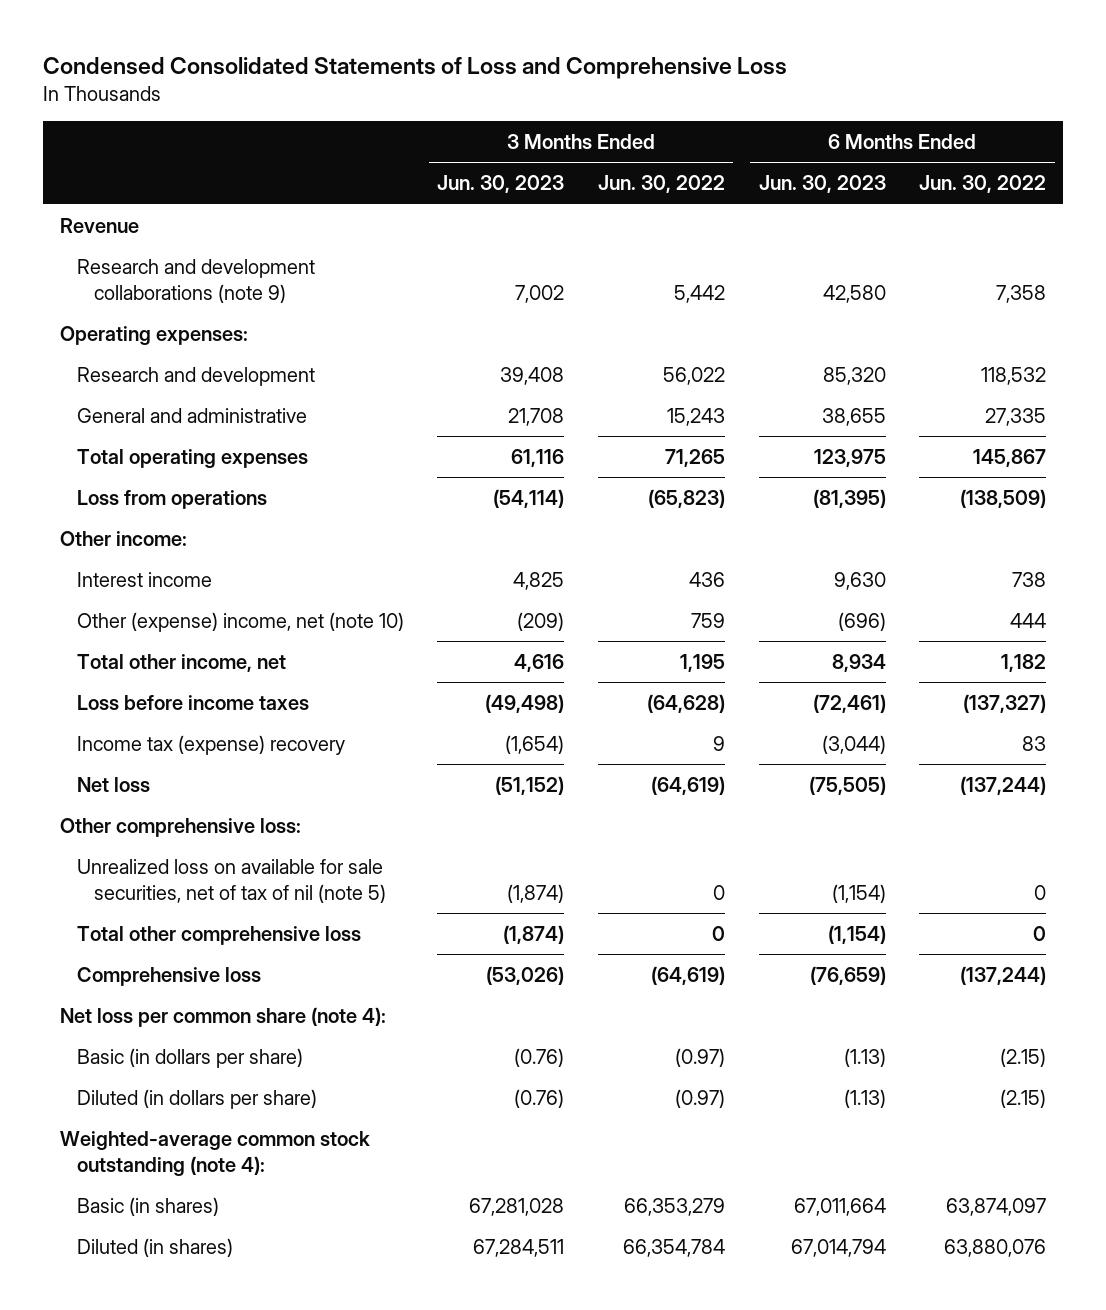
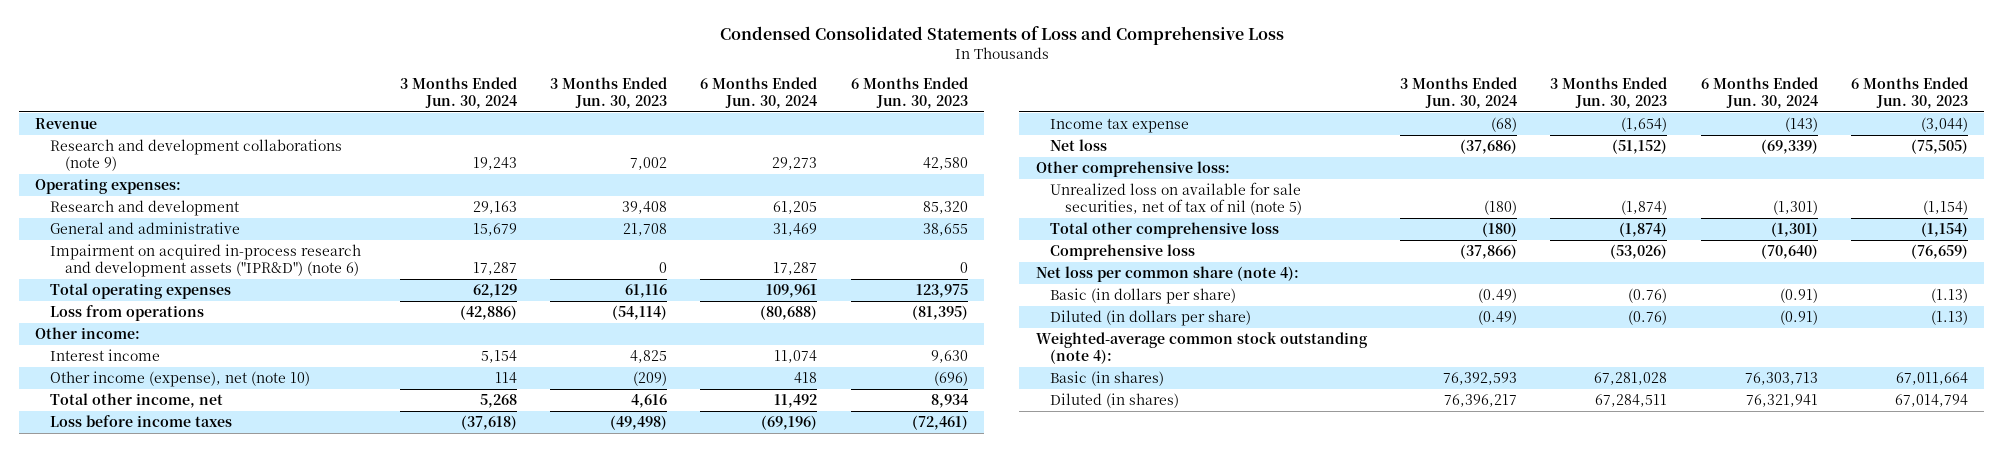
[598,175,726,194] Jun. 30, 2022 -> none
[919,175,1047,194] Jun. 30, 2022 -> none
none -> [399,76,517,109] 3 Months Ended Jun. 30, 2024
none -> [700,76,818,109] 6 Months Ended Jun. 30, 2024
none -> [50,244,362,278] Impairment on acquired in-process research and development assets ("IPR&D") (note 6)
[76,611,404,632] Other (expense) income, net (note 10) -> [50,371,311,388] Other income (expense), net (note 10)
[76,734,345,755] Income tax (expense) recovery -> [1050,118,1190,134] Income tax expense

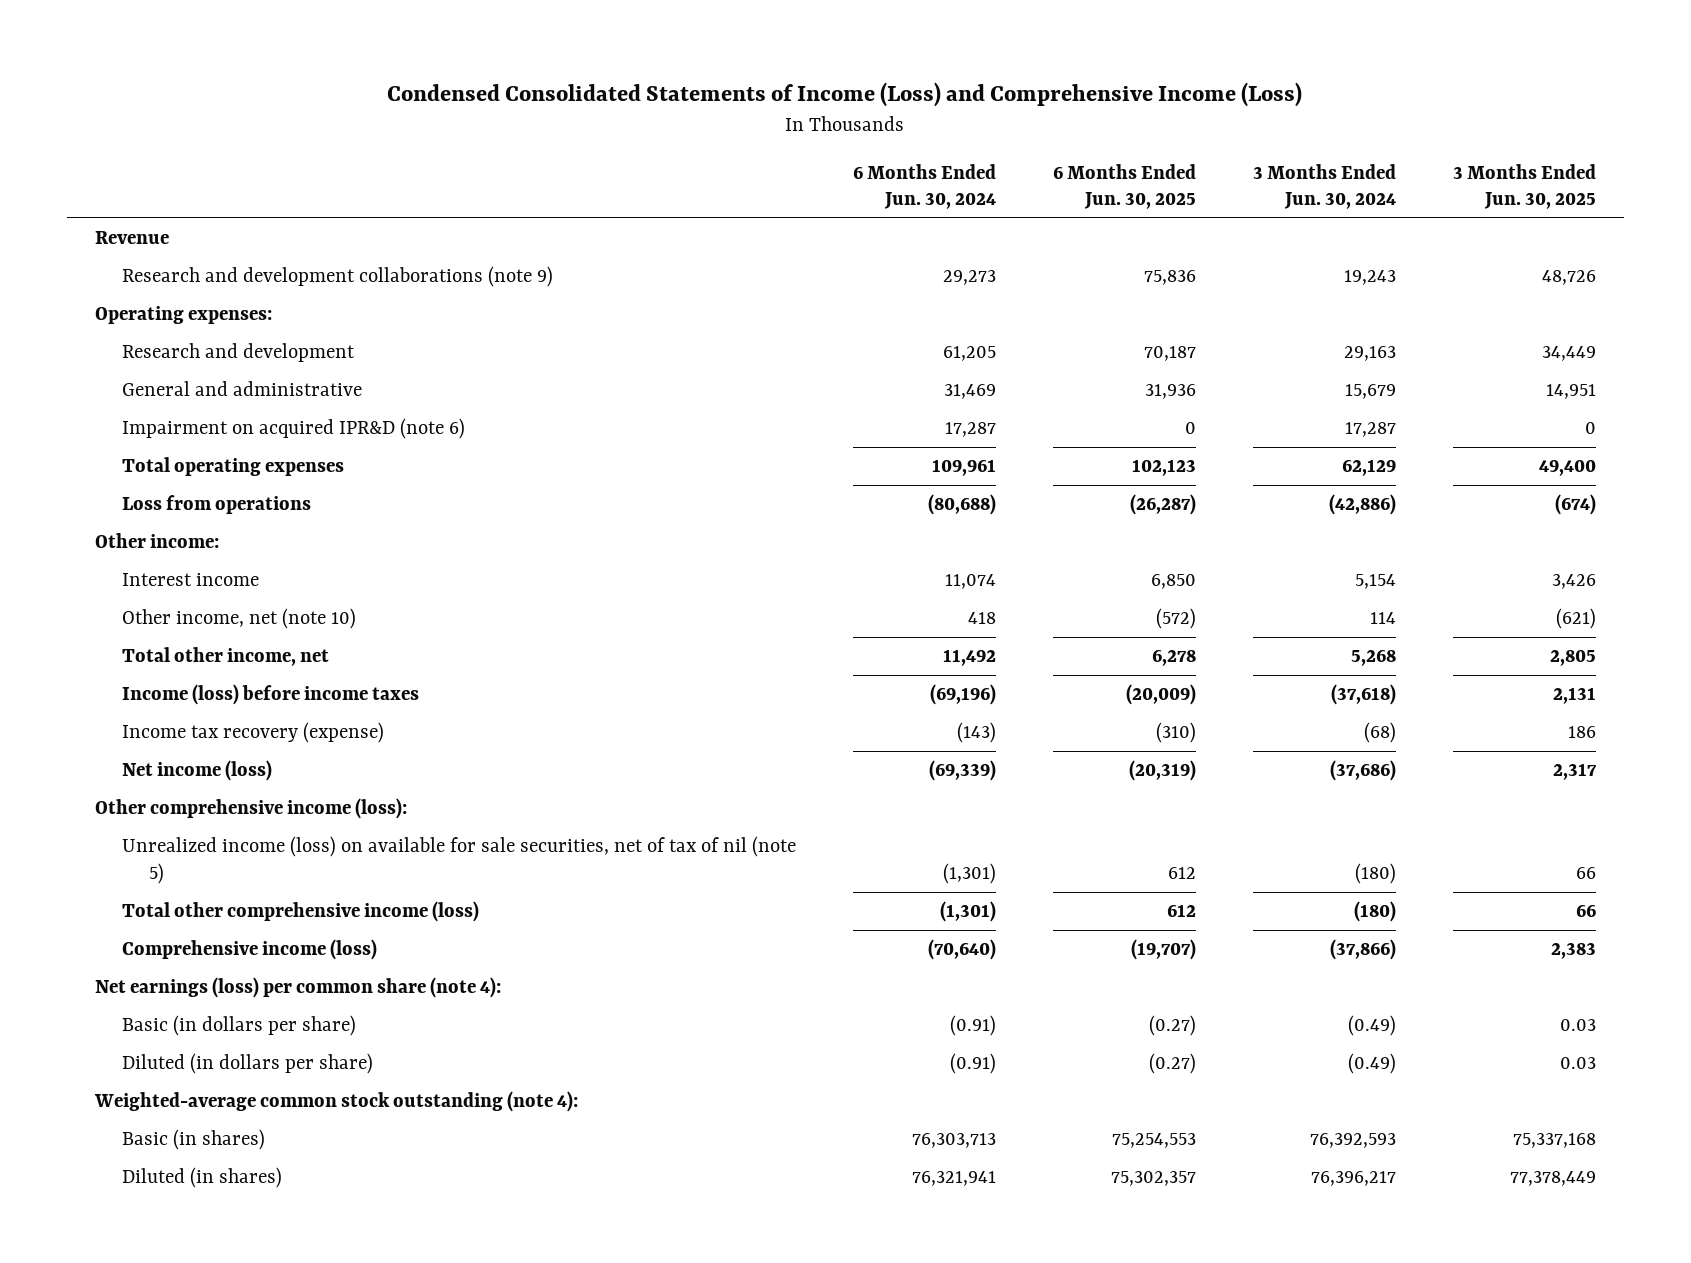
[719,26,1284,46] Condensed Consolidated Statements of Loss and Comprehensive Loss -> [387,82,1303,108] Condensed Consolidated Statements of Income (Loss) and Comprehensive Income (Loss)
[550,76,668,109] 3 Months Ended Jun. 30, 2023 -> none
[850,76,968,109] 6 Months Ended Jun. 30, 2023 -> none
none -> [1052,163,1196,210] 6 Months Ended Jun. 30, 2025
none -> [1452,163,1596,210] 3 Months Ended Jun. 30, 2025
[50,244,362,278] Impairment on acquired in-process research and development assets ("IPR&D") (note 6) -> [121,418,465,440] Impairment on acquired IPR&D (note 6)
[50,371,311,388] Other income (expense), net (note 10) -> [121,608,356,630] Other income, net (note 10)
[50,415,233,428] Loss before income taxes -> [121,684,419,706] Income (loss) before income taxes
[1050,118,1190,134] Income tax expense -> [121,722,384,744] Income tax recovery (expense)
[1050,139,1108,152] Net loss -> [121,760,272,782] Net income (loss)
[1035,161,1230,178] Other comprehensive loss: -> [95,798,408,820] Other comprehensive income (loss):
[1050,182,1303,216] Unrealized loss on available for sale securities, net of tax of nil (note 5) -> [121,836,796,884] Unrealized income (loss) on available for sale securities, net of tax of nil (note 5)
[1050,222,1280,239] Total other comprehensive loss -> [121,901,479,923] Total other comprehensive income (loss)
[1050,244,1196,261] Comprehensive loss -> [121,939,377,961] Comprehensive income (loss)
[1035,266,1299,283] Net loss per common share (note 4): -> [95,977,502,999] Net earnings (loss) per common share (note 4):

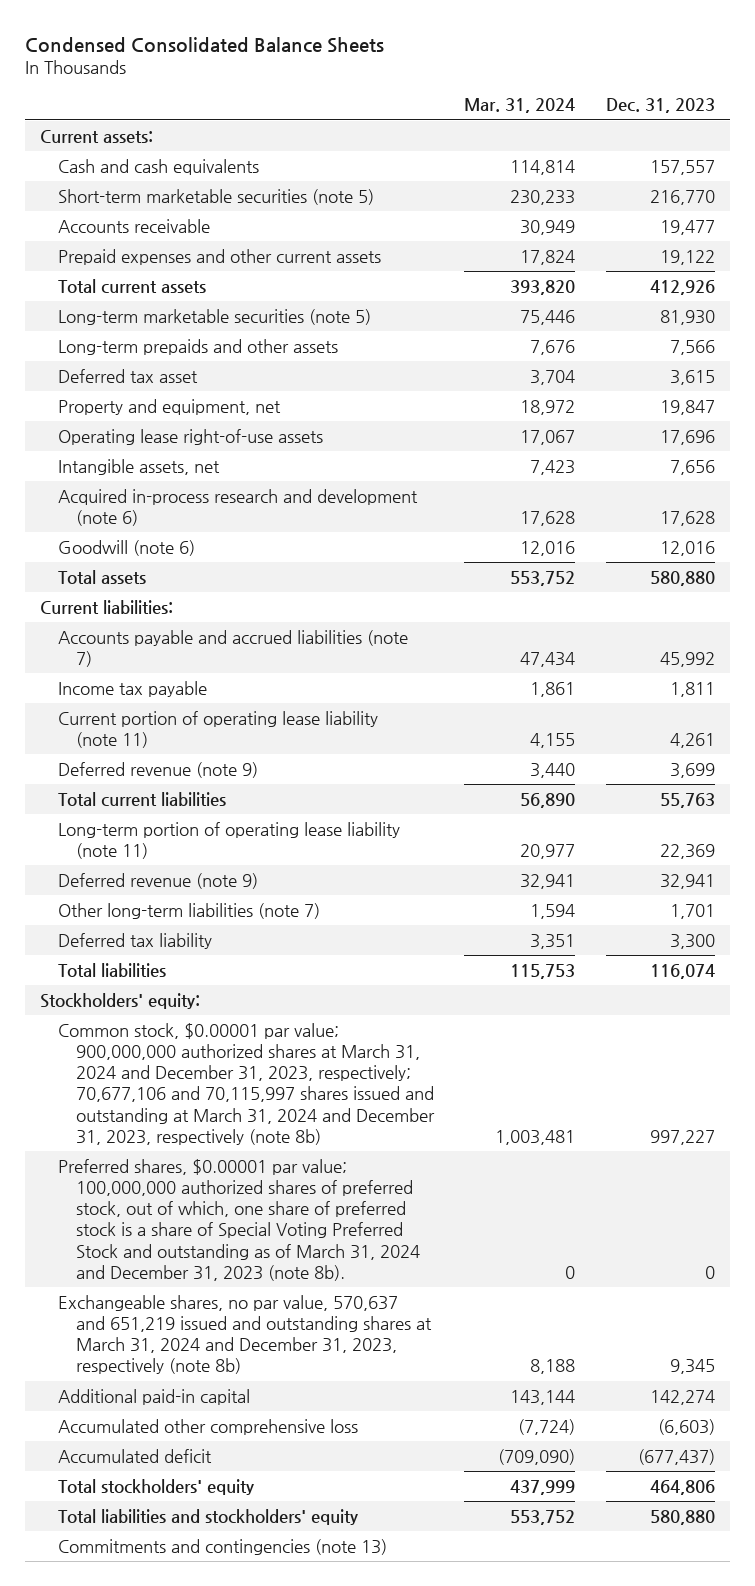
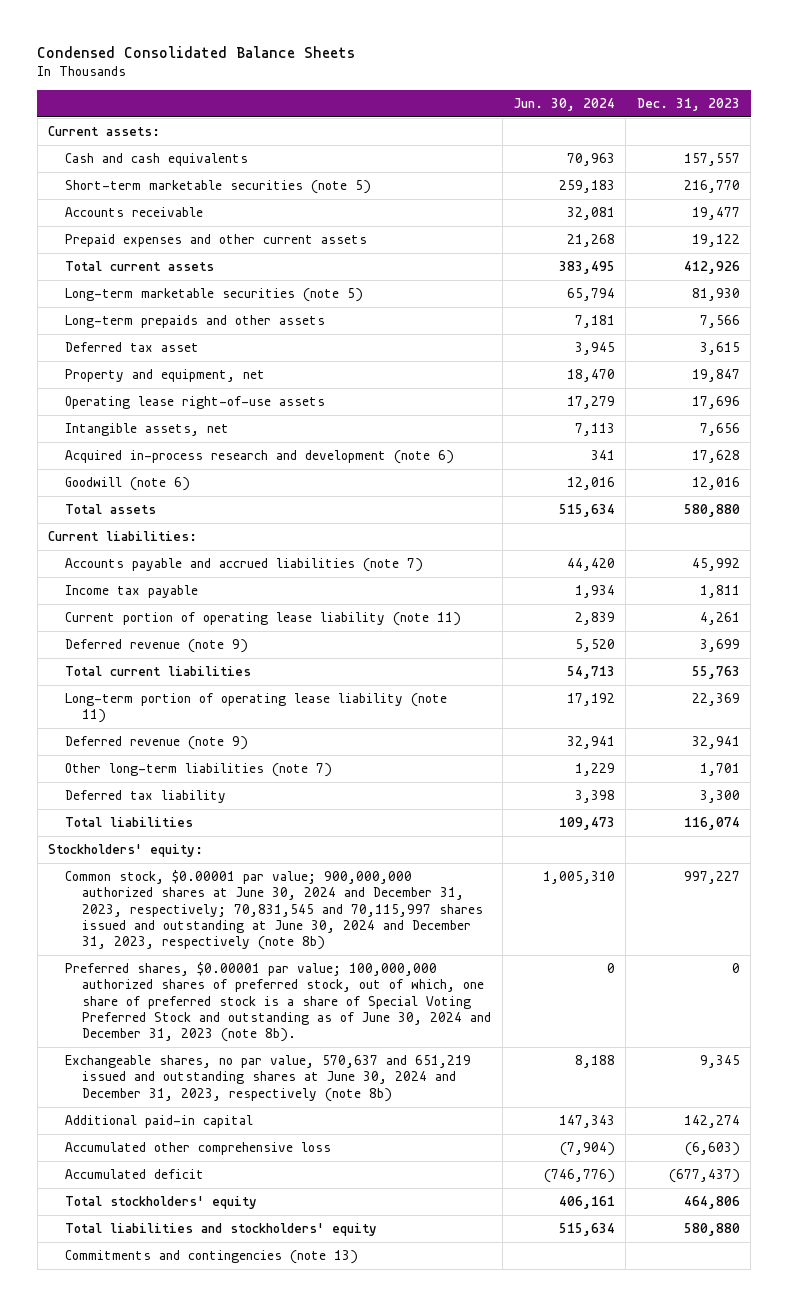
[464,98,576,114] Mar. 31, 2024 -> none
none -> [513,97,615,111] Jun. 30, 2024
[58,1022,435,1145] Common stock, $0.00001 par value; 900,000,000 authorized shares at March 31, 2024 and December 31, 2023, respectively; 70,677,106 and 70,115,997 shares issued and outstanding at March 31, 2024 and December 31, 2023, respectively (note 8b) -> [65,870,484,951] Common stock, $0.00001 par value; 900,000,000 authorized shares at June 30, 2024 and December 31, 2023, respectively; 70,831,545 and 70,115,997 shares issued and outstanding at June 30, 2024 and December 31, 2023, respectively (note 8b)
[58,1158,420,1281] Preferred shares, $0.00001 par value; 100,000,000 authorized shares of preferred stock, out of which, one share of preferred stock is a share of Special Voting Preferred Stock and outstanding as of March 31, 2024 and December 31, 2023 (note 8b). -> [65,962,492,1043] Preferred shares, $0.00001 par value; 100,000,000 authorized shares of preferred stock, out of which, one share of preferred stock is a share of Special Voting Preferred Stock and outstanding as of June 30, 2024 and December 31, 2023 (note 8b).
[58,1294,432,1375] Exchangeable shares, no par value, 570,637 and 651,219 issued and outstanding shares at March 31, 2024 and December 31, 2023, respectively (note 8b) -> [65,1055,472,1102] Exchangeable shares, no par value, 570,637 and 651,219 issued and outstanding shares at June 30, 2024 and December 31, 2023, respectively (note 8b)

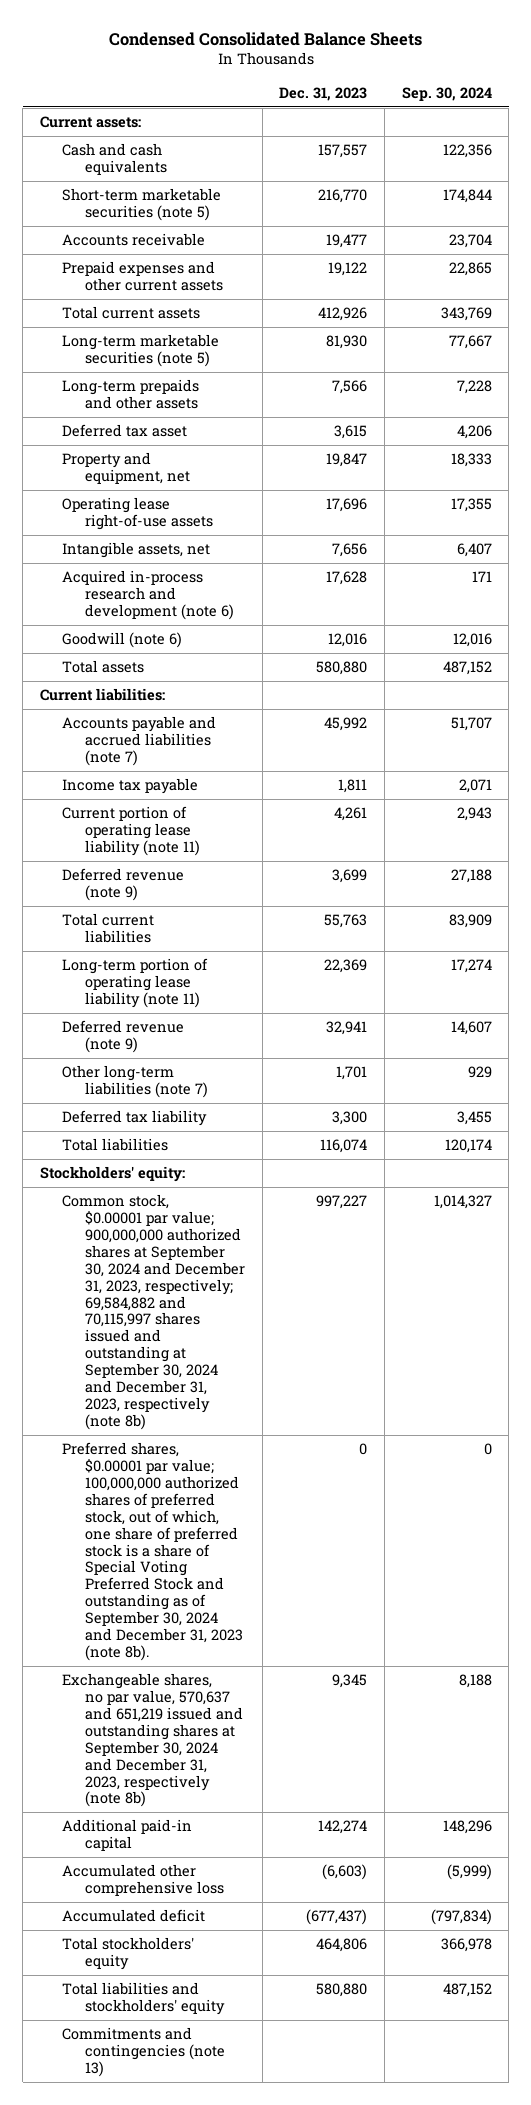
[513,97,615,111] Jun. 30, 2024 -> none
none -> [401,86,492,101] Sep. 30, 2024
[65,870,484,951] Common stock, $0.00001 par value; 900,000,000 authorized shares at June 30, 2024 and December 31, 2023, respectively; 70,831,545 and 70,115,997 shares issued and outstanding at June 30, 2024 and December 31, 2023, respectively (note 8b) -> [62,1194,246,1430] Common stock, $0.00001 par value; 900,000,000 authorized shares at September 30, 2024 and December 31, 2023, respectively; 69,584,882 and 70,115,997 shares issued and outstanding at September 30, 2024 and December 31, 2023, respectively (note 8b)
[65,962,492,1043] Preferred shares, $0.00001 par value; 100,000,000 authorized shares of preferred stock, out of which, one share of preferred stock is a share of Special Voting Preferred Stock and outstanding as of June 30, 2024 and December 31, 2023 (note 8b). -> [62,1442,244,1661] Preferred shares, $0.00001 par value; 100,000,000 authorized shares of preferred stock, out of which, one share of preferred stock is a share of Special Voting Preferred Stock and outstanding as of September 30, 2024 and December 31, 2023 (note 8b).
[65,1055,472,1102] Exchangeable shares, no par value, 570,637 and 651,219 issued and outstanding shares at June 30, 2024 and December 31, 2023, respectively (note 8b) -> [62,1673,244,1808] Exchangeable shares, no par value, 570,637 and 651,219 issued and outstanding shares at September 30, 2024 and December 31, 2023, respectively (note 8b)

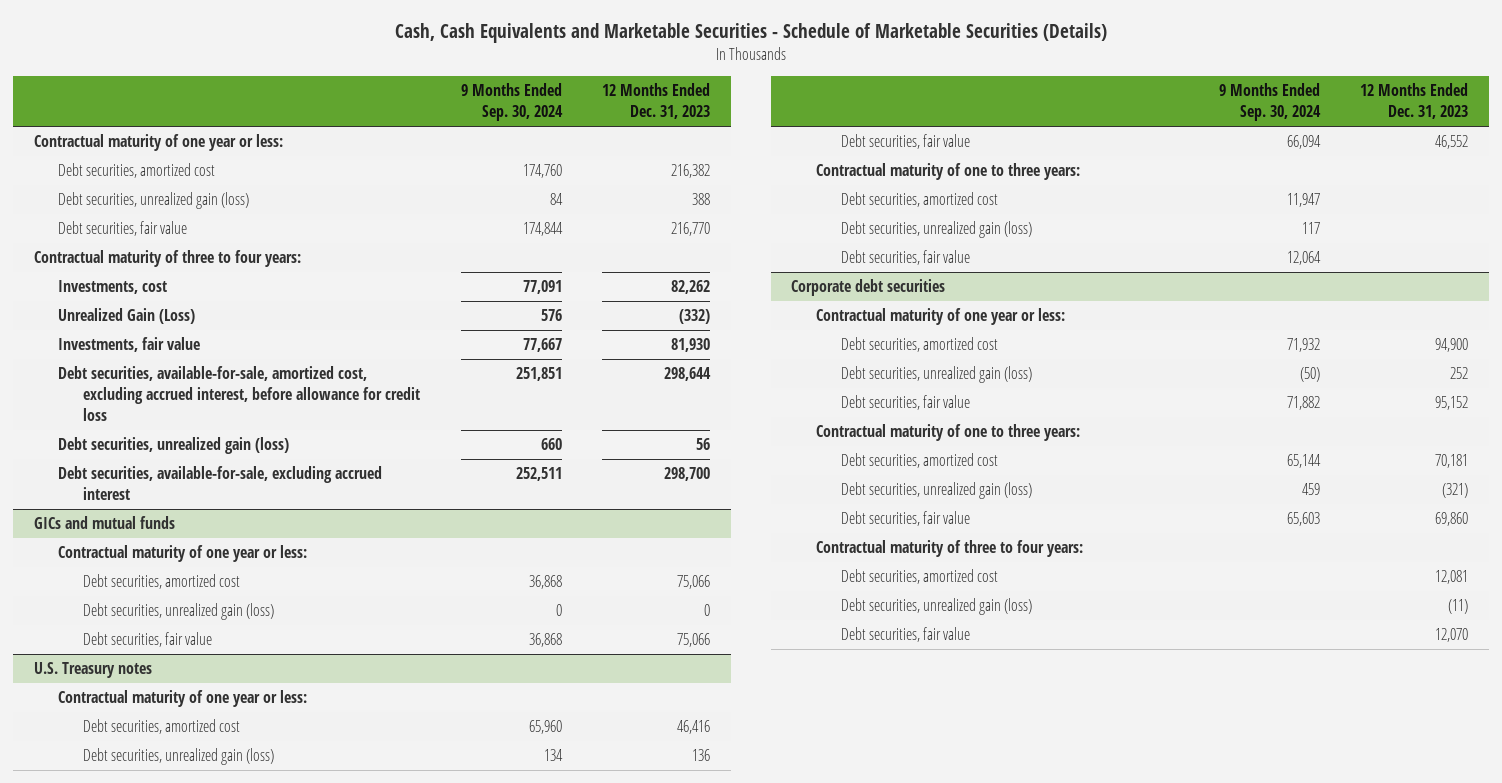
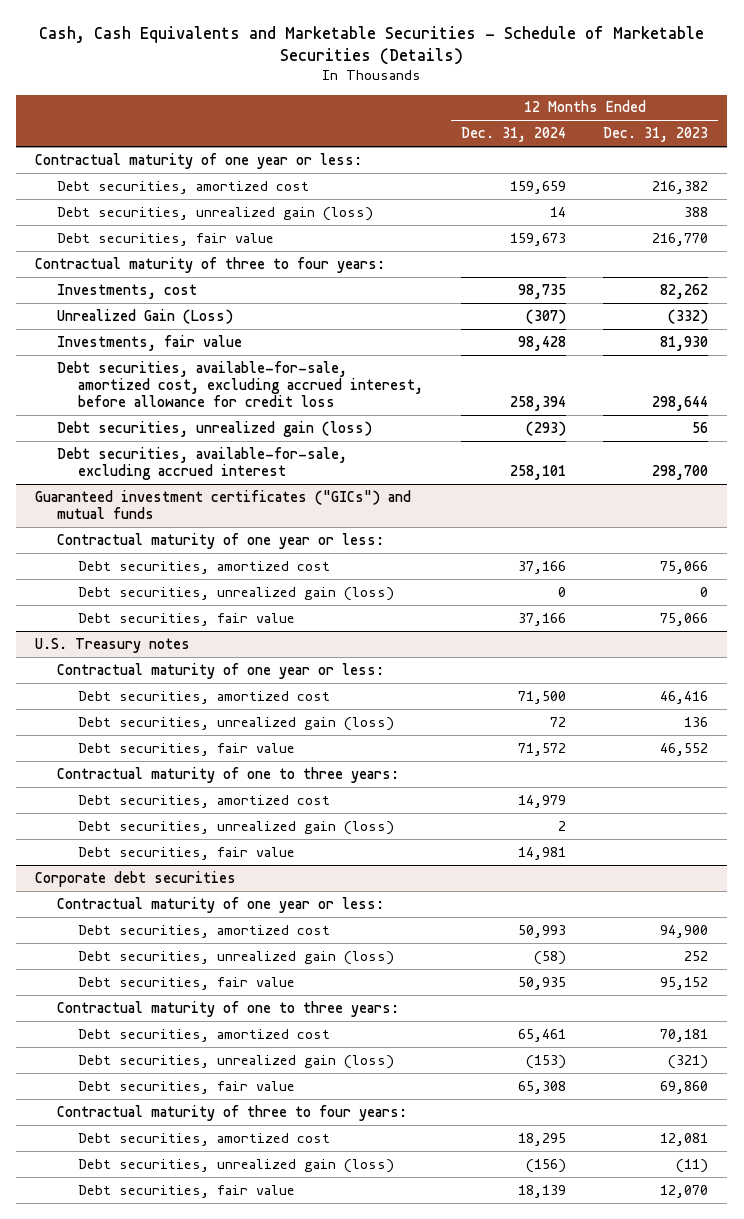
[460,83,563,122] 9 Months Ended Sep. 30, 2024 -> none
none -> [460,127,566,143] Dec. 31, 2024
[33,516,175,530] GICs and mutual funds -> [35,489,412,519] Guaranteed investment certificates ("GICs") and mutual funds

